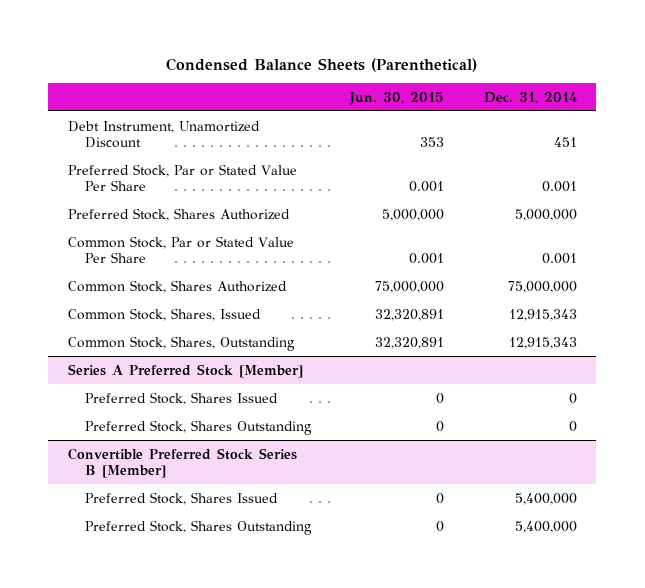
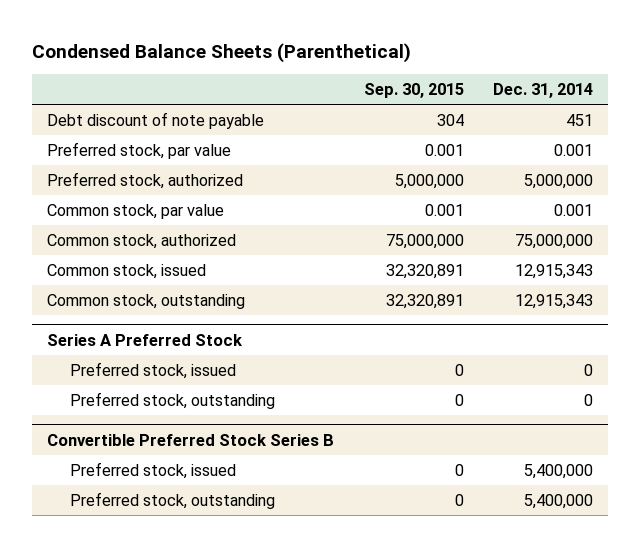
[349,91,445,105] Jun. 30, 2015 -> none
none -> [363,83,464,99] Sep. 30, 2015
[67,120,260,149] Debt Instrument, Unamortized Discount -> [46,112,264,130] Debt discount of note payable
[67,163,297,192] Preferred Stock, Par or Stated Value Per Share -> [46,142,231,160] Preferred stock, par value
[67,207,290,221] Preferred Stock, Shares Authorized -> [46,172,243,190] Preferred stock, authorized
[67,235,294,264] Common Stock, Par or Stated Value Per Share -> [46,204,224,220] Common stock, par value
[67,279,287,293] Common Stock, Shares Authorized -> [46,234,236,250] Common stock, authorized
[67,307,261,321] Common Stock, Shares, Issued -> [46,264,206,280] Common stock, issued
[67,335,295,351] Common Stock, Shares, Outstanding -> [46,294,245,310] Common stock, outstanding
[67,363,303,378] Series A Preferred Stock [Member] -> [46,333,243,346] Series A Preferred Stock
[85,391,279,405] Preferred Stock, Shares Issued -> [70,362,237,380] Preferred stock, issued
[85,419,313,435] Preferred Stock, Shares Outstanding -> [70,392,276,410] Preferred stock, outstanding
[67,447,297,479] Convertible Preferred Stock Series B [Member] -> [46,433,334,446] Convertible Preferred Stock Series B
[85,491,279,505] Preferred Stock, Shares Issued -> [70,462,237,480] Preferred stock, issued
[85,519,313,535] Preferred Stock, Shares Outstanding -> [70,492,276,510] Preferred stock, outstanding

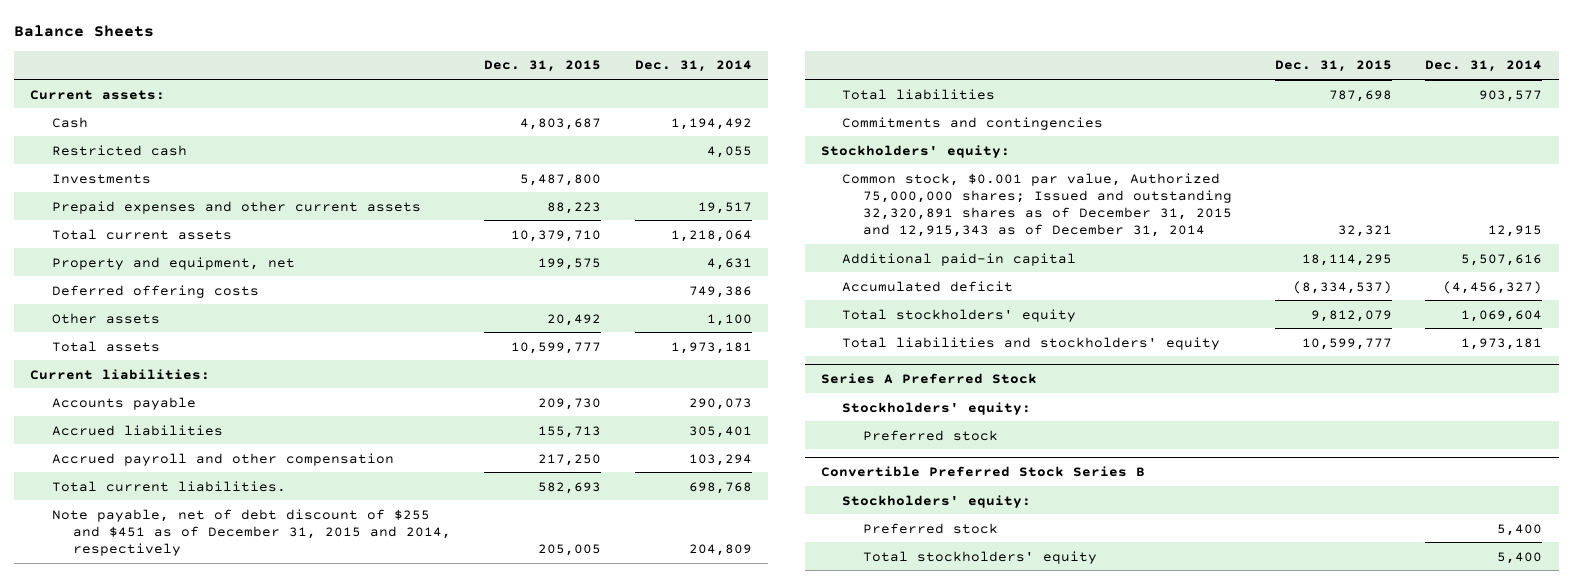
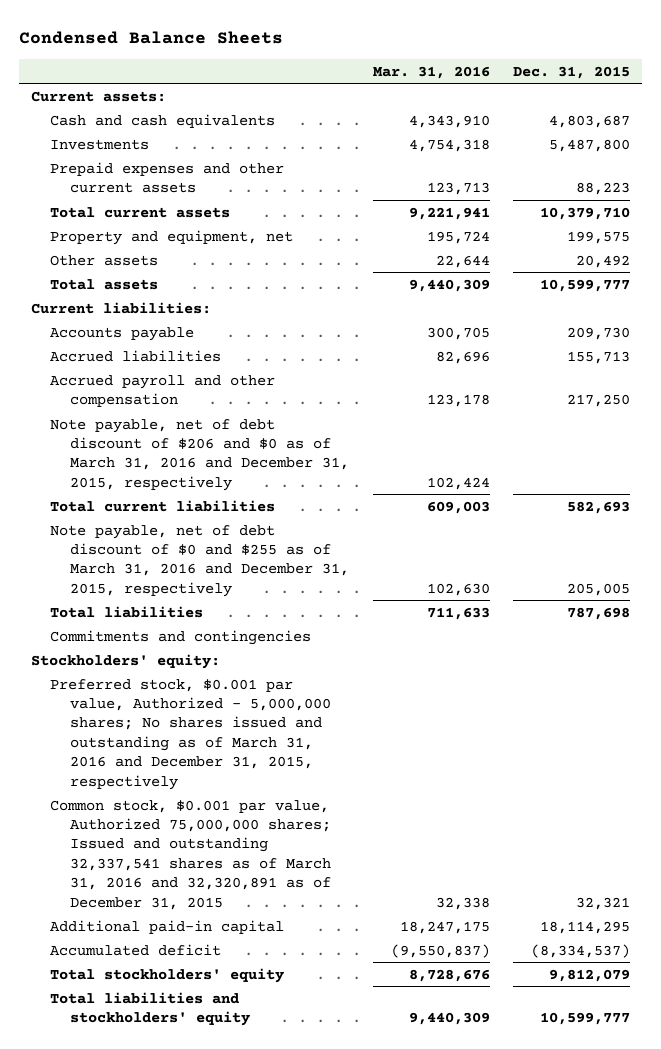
[13,25,154,38] Balance Sheets -> [18,31,283,45] Condensed Balance Sheets
[634,60,752,73] Dec. 31, 2014 -> none
none -> [372,65,490,79] Mar. 31, 2016
[51,144,187,156] Restricted cash -> none
[51,116,88,128] Cash -> [50,113,276,128] Cash and cash equivalents
[51,284,259,298] Deferred offering costs -> none
none -> [50,418,350,491] Note payable, net of debt discount of $206 and $0 as of March 31, 2016 and December 31, 2015, respectively
[51,480,286,492] Total current liabilities. -> [50,499,276,512] Total current liabilities
[51,508,451,556] Note payable, net of debt discount of $255 and $451 as of December 31, 2015 and 2014, respectively -> [50,524,350,597] Note payable, net of debt discount of $0 and $255 as of March 31, 2016 and December 31, 2015, respectively
none -> [50,678,332,790] Preferred stock, $0.001 par value, Authorized - 5,000,000 shares; No shares issued and outstanding as of March 31, 2016 and December 31, 2015, respectively
[842,172,1233,238] Common stock, $0.001 par value, Authorized 75,000,000 shares; Issued and outstanding 32,320,891 shares as of December 31, 2015 and 12,915,343 as of December 31, 2014 -> [50,799,332,910] Common stock, $0.001 par value, Authorized 75,000,000 shares; Issued and outstanding 32,337,541 shares as of March 31, 2016 and 32,320,891 as of December 31, 2015
[821,373,1038,385] Series A Preferred Stock -> none
[842,401,1032,415] Stockholders' equity: -> none
[863,429,999,441] Preferred stock -> none
[821,466,1146,478] Convertible Preferred Stock Series B -> none
[842,494,1032,508] Stockholders' equity: -> none
[863,522,999,534] Preferred stock -> none
[863,550,1098,564] Total stockholders' equity -> none

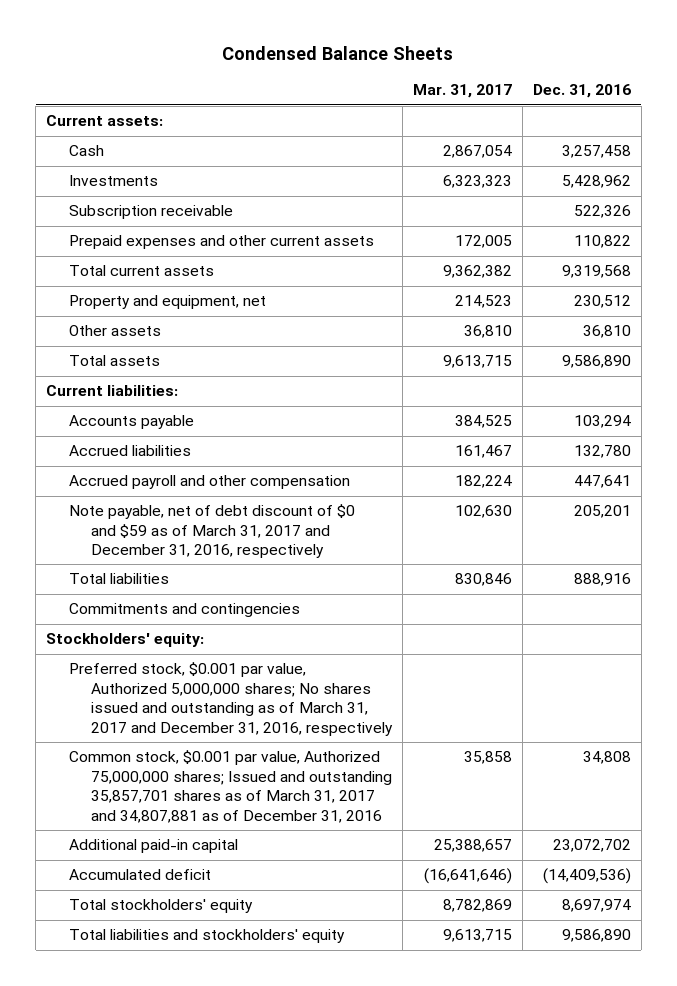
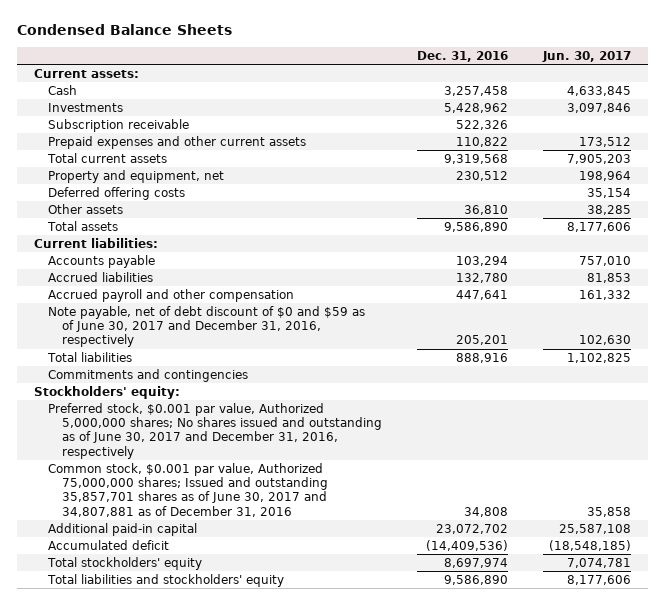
[412,84,512,99] Mar. 31, 2017 -> none
none -> [541,50,631,62] Jun. 30, 2017
none -> [48,186,186,200] Deferred offering costs
[68,504,355,559] Note payable, net of debt discount of $0 and $59 as of March 31, 2017 and December 31, 2016, respectively -> [48,305,366,348] Note payable, net of debt discount of $0 and $59 as of June 30, 2017 and December 31, 2016, respectively
[68,662,394,736] Preferred stock, $0.001 par value, Authorized 5,000,000 shares; No shares issued and outstanding as of March 31, 2017 and December 31, 2016, respectively -> [48,402,383,459] Preferred stock, $0.001 par value, Authorized 5,000,000 shares; No shares issued and outstanding as of June 30, 2017 and December 31, 2016, respectively
[68,750,393,823] Common stock, $0.001 par value, Authorized 75,000,000 shares; Issued and outstanding 35,857,701 shares as of March 31, 2017 and 34,807,881 as of December 31, 2016 -> [48,462,329,517] Common stock, $0.001 par value, Authorized 75,000,000 shares; Issued and outstanding 35,857,701 shares as of June 30, 2017 and 34,807,881 as of December 31, 2016

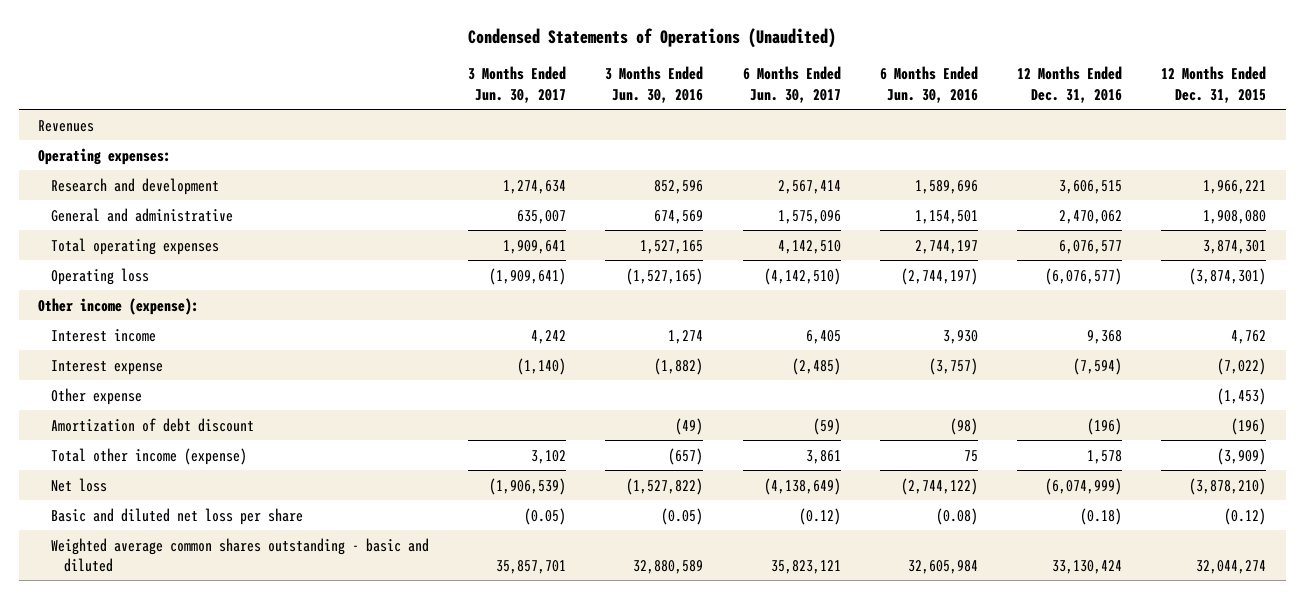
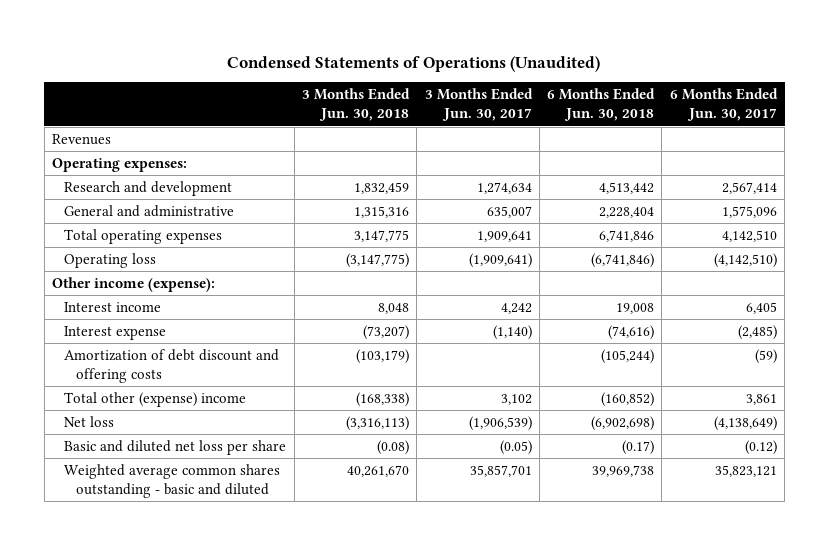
[605,66,704,103] 3 Months Ended Jun. 30, 2016 -> none
[879,66,978,103] 6 Months Ended Jun. 30, 2016 -> none
[1016,66,1122,103] 12 Months Ended Dec. 31, 2016 -> none
[1160,66,1266,103] 12 Months Ended Dec. 31, 2015 -> none
none -> [301,88,410,122] 3 Months Ended Jun. 30, 2018
none -> [547,88,656,122] 6 Months Ended Jun. 30, 2018
[51,387,143,405] Other expense -> none
[51,417,255,432] Amortization of debt discount -> [64,349,280,384] Amortization of debt discount and offering costs
[51,447,248,465] Total other income (expense) -> [64,392,247,408] Total other (expense) income

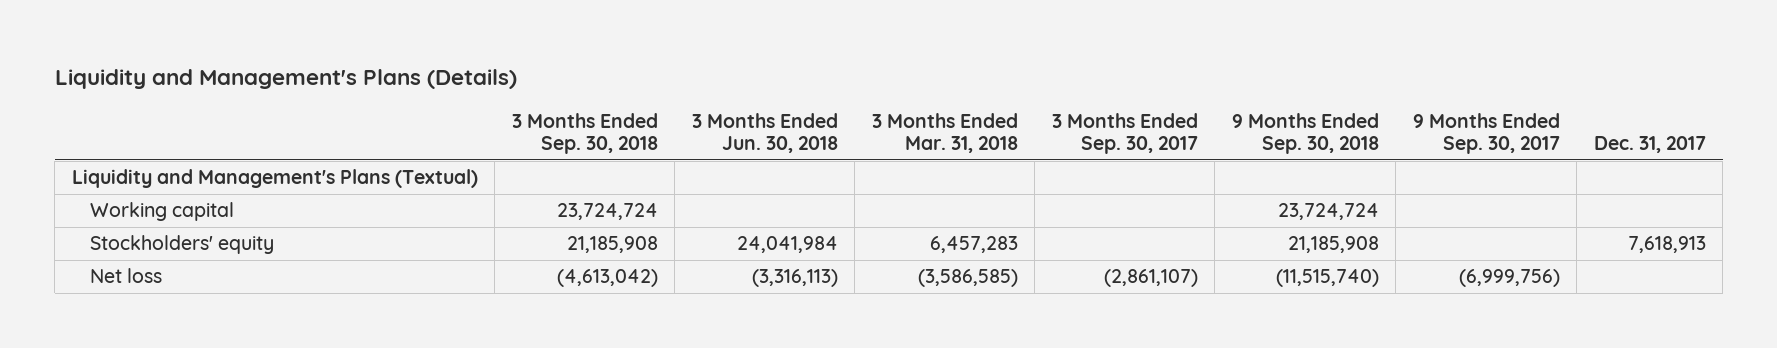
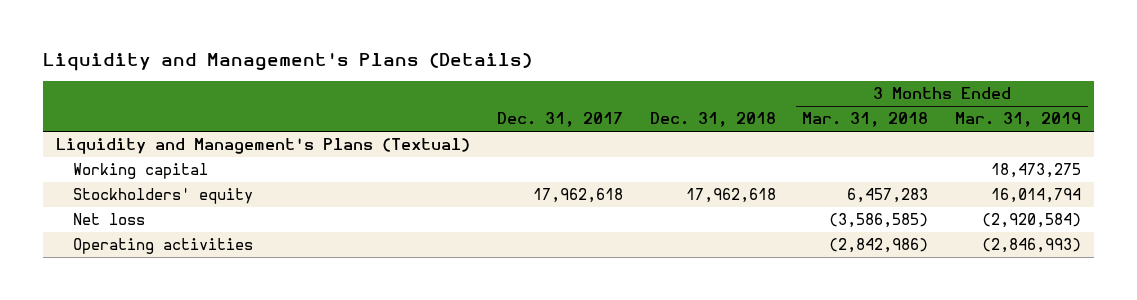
[511,112,658,155] 3 Months Ended Sep. 30, 2018 -> none
[691,112,838,154] 3 Months Ended Jun. 30, 2018 -> none
[1051,112,1198,155] 3 Months Ended Sep. 30, 2017 -> none
[1231,112,1379,155] 9 Months Ended Sep. 30, 2018 -> none
[1412,112,1560,155] 9 Months Ended Sep. 30, 2017 -> none
none -> [649,112,776,128] Dec. 31, 2018
none -> [954,112,1081,128] Mar. 31, 2019
[1627,236,1706,254] 7,618,913 -> [533,188,624,204] 17,962,618
none -> [73,238,254,255] Operating activities

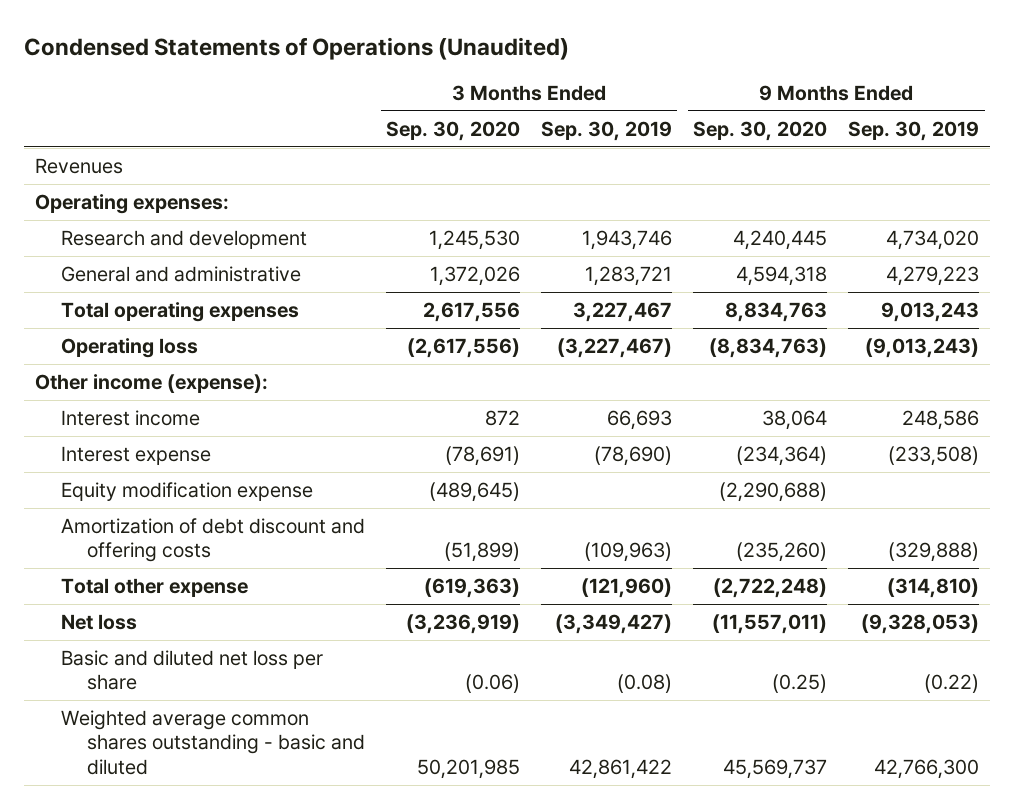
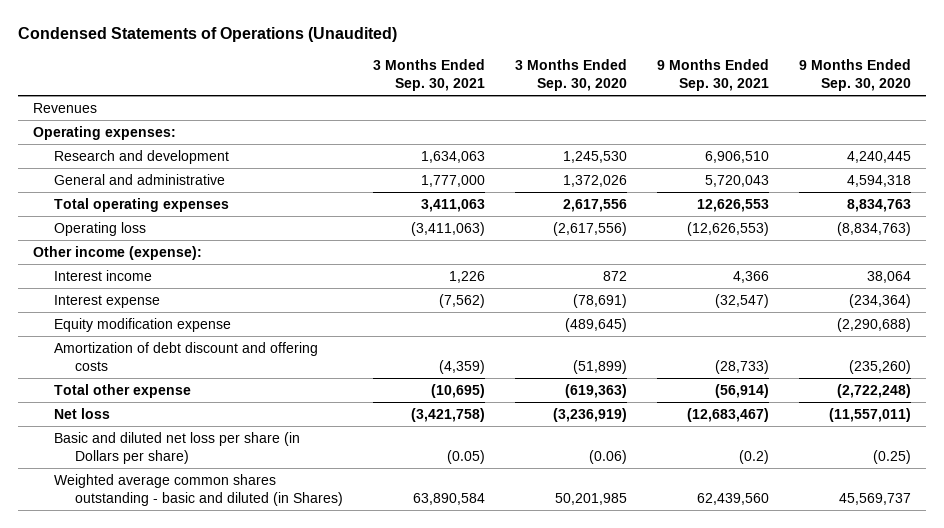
[541,120,673,141] Sep. 30, 2019 -> none
[848,120,980,141] Sep. 30, 2019 -> none
none -> [372,59,485,92] 3 Months Ended Sep. 30, 2021
none -> [657,59,770,92] 9 Months Ended Sep. 30, 2021
[60,649,323,691] Basic and diluted net loss per share -> [53,431,300,464] Basic and diluted net loss per share (in Dollars per share)
[60,709,365,775] Weighted average common shares outstanding - basic and diluted -> [53,473,343,506] Weighted average common shares outstanding - basic and diluted (in Shares)

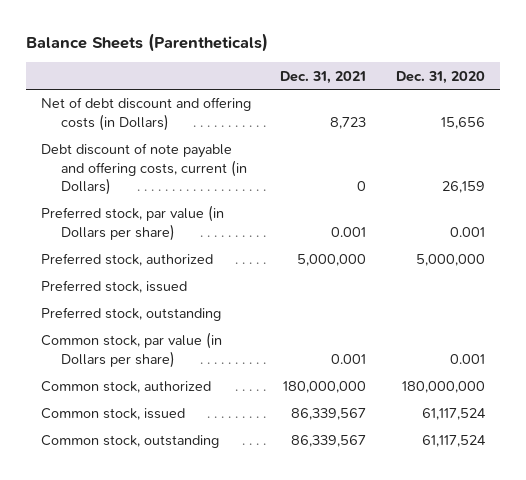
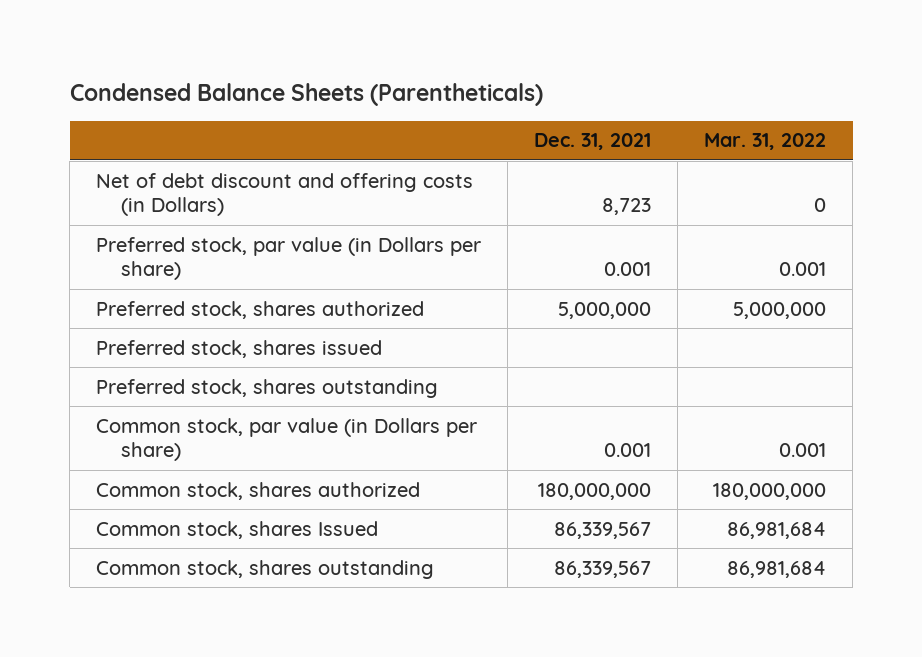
[25,32,268,52] Balance Sheets (Parentheticals) -> [69,82,543,106] Condensed Balance Sheets (Parentheticals)
[396,70,486,84] Dec. 31, 2020 -> none
none -> [704,133,827,151] Mar. 31, 2022
[40,143,248,196] Debt discount of note payable and offering costs, current (in Dollars) -> none
[40,253,213,267] Preferred stock, authorized -> [96,300,425,319] Preferred stock, shares authorized
[40,280,187,294] Preferred stock, issued -> [96,339,383,358] Preferred stock, shares issued
[40,307,221,322] Preferred stock, outstanding -> [96,378,439,398] Preferred stock, shares outstanding
[40,381,211,394] Common stock, authorized -> [96,481,421,500] Common stock, shares authorized
[40,408,185,421] Common stock, issued -> [96,520,379,539] Common stock, shares Issued
[40,435,219,449] Common stock, outstanding -> [96,559,435,579] Common stock, shares outstanding

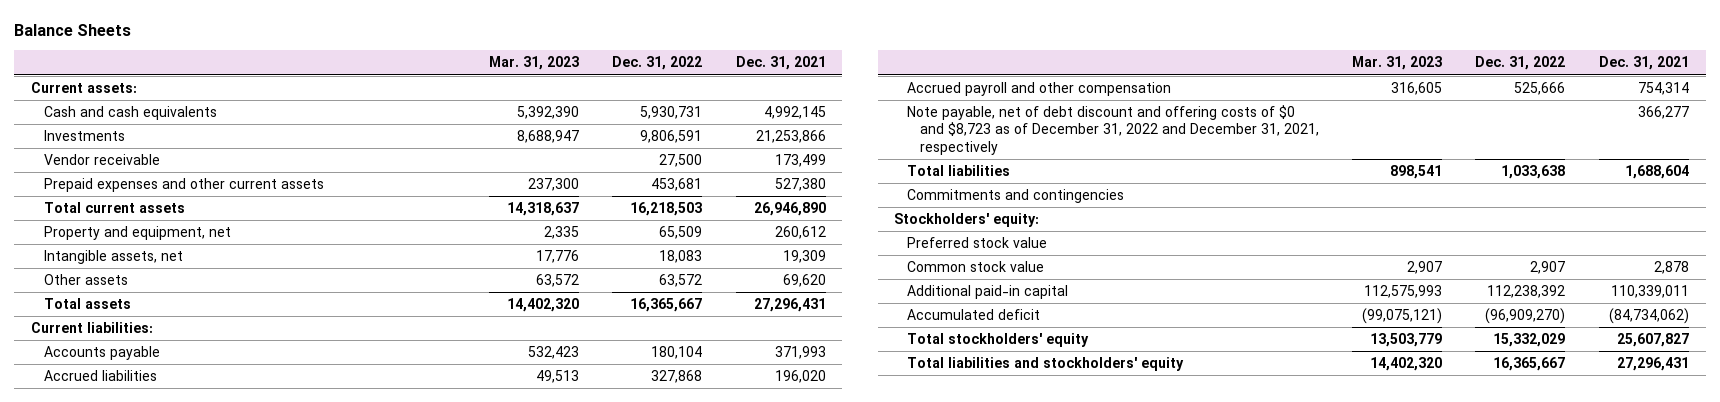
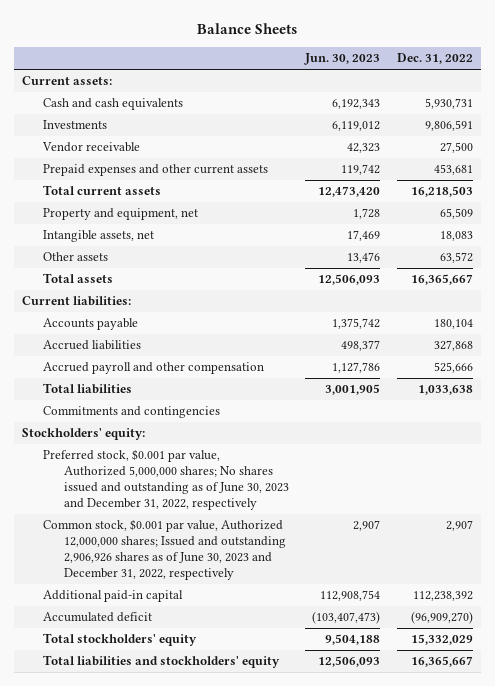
[488,56,579,71] Mar. 31, 2023 -> none
[735,56,826,71] Dec. 31, 2021 -> none
none -> [304,53,381,66] Jun. 30, 2023
[906,105,1319,155] Note payable, net of debt discount and offering costs of $0 and $8,723 as of December 31, 2022 and December 31, 2021, respectively -> none
[906,237,1047,249] Preferred stock value -> [42,449,289,510] Preferred stock, $0.001 par value, Authorized 5,000,000 shares; No shares issued and outstanding as of June 30, 2023 and December 31, 2022, respectively
[906,261,1044,273] Common stock value -> [42,519,286,580] Common stock, $0.001 par value, Authorized 12,000,000 shares; Issued and outstanding 2,906,926 shares as of June 30, 2023 and December 31, 2022, respectively

